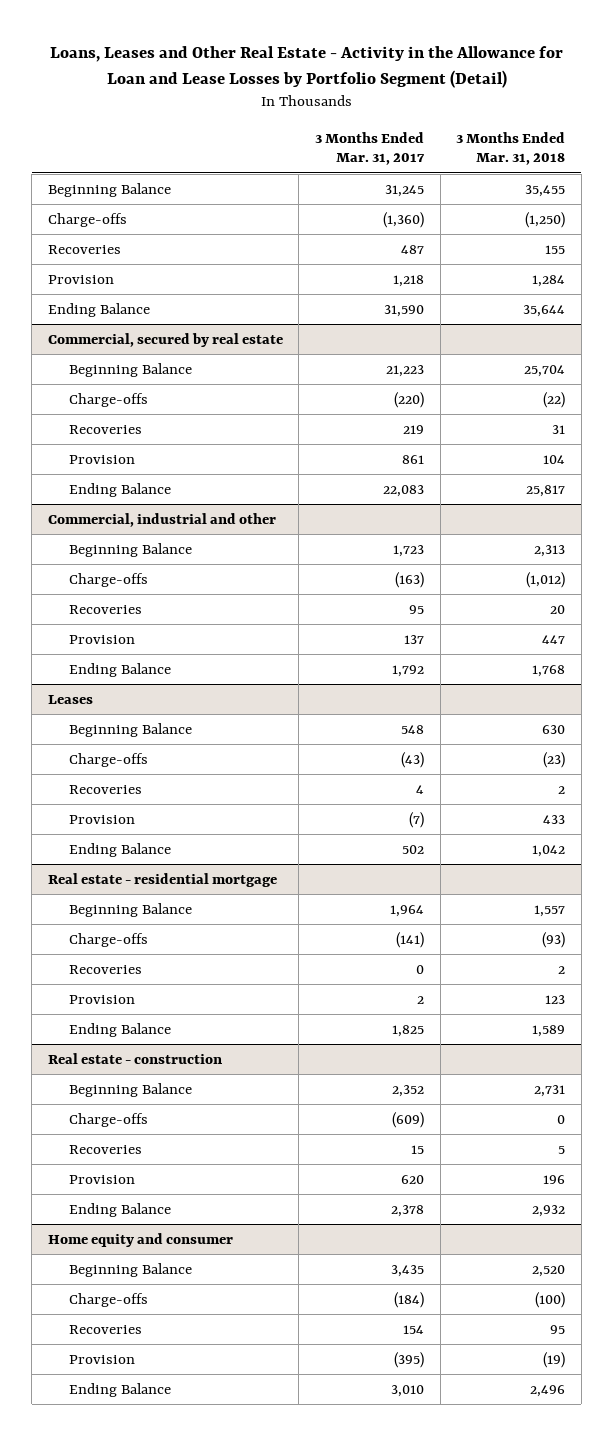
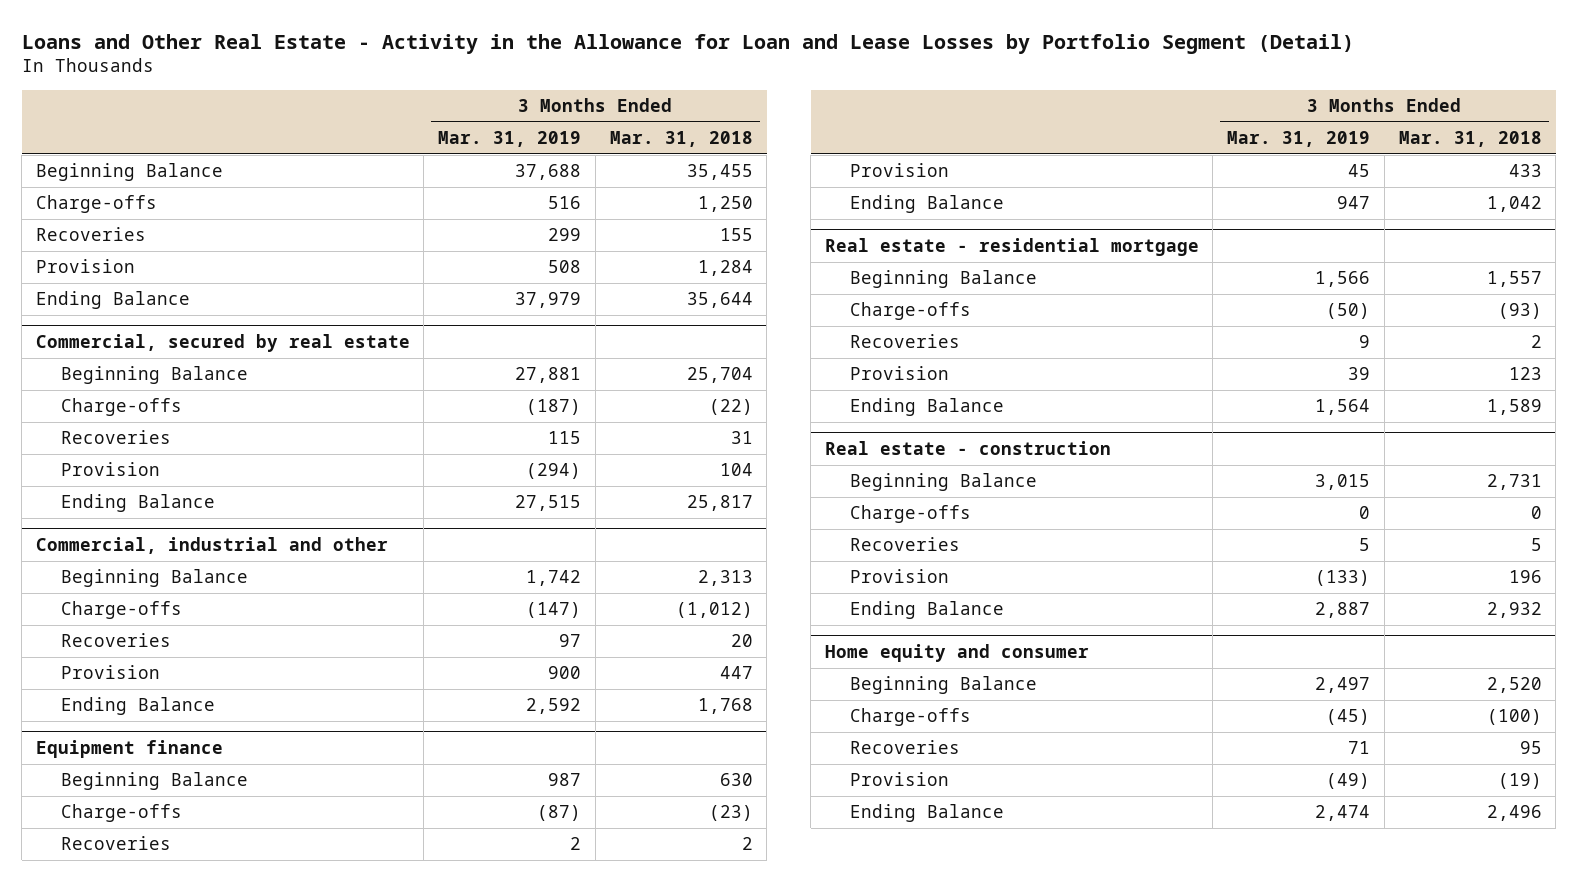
[49,45,563,88] Loans, Leases and Other Real Estate - Activity in the Allowance for Loan and Lease Losses by Portfolio Segment (Detail) -> [21,33,1354,54] Loans and Other Real Estate - Activity in the Allowance for Loan and Lease Losses by Portfolio Segment (Detail)
[315,131,426,166] 3 Months Ended Mar. 31, 2017 -> none
none -> [438,130,582,147] Mar. 31, 2019
[525,211,566,228] (1,250) -> [697,196,753,213] 1,250
[47,694,93,704] Leases -> [35,740,223,759] Equipment finance

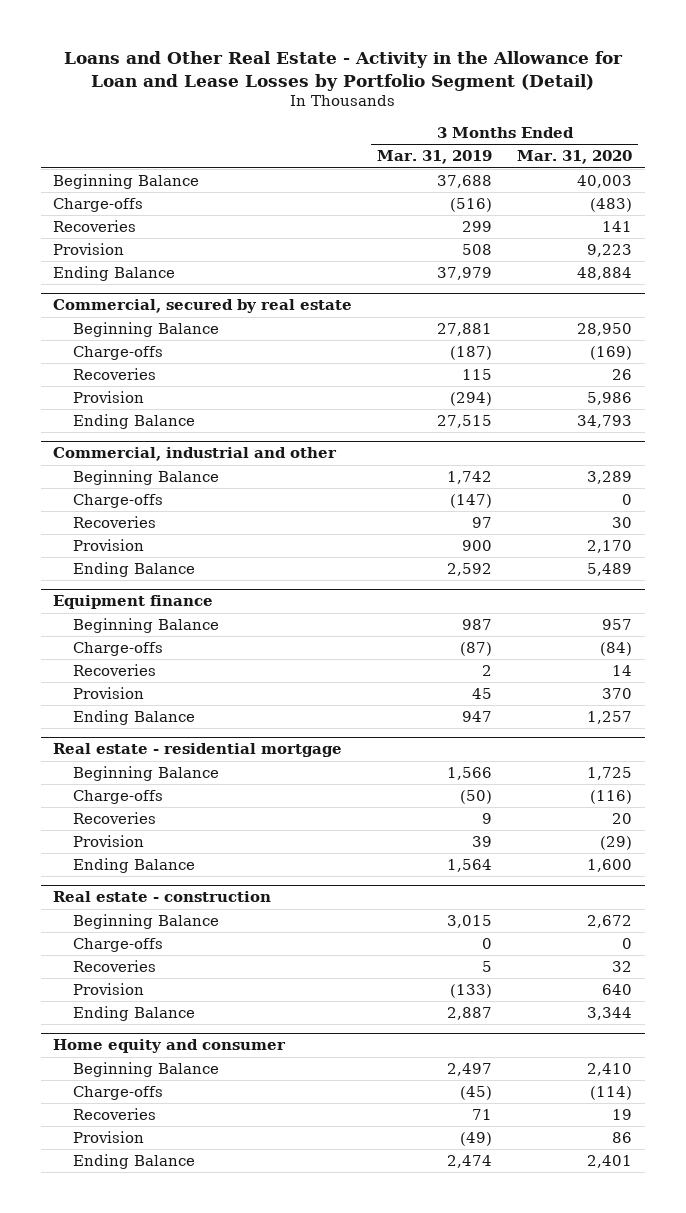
[609,130,753,147] Mar. 31, 2018 -> none
none -> [517,150,633,165] Mar. 31, 2020
[548,196,582,210] 516 -> [450,198,493,213] (516)

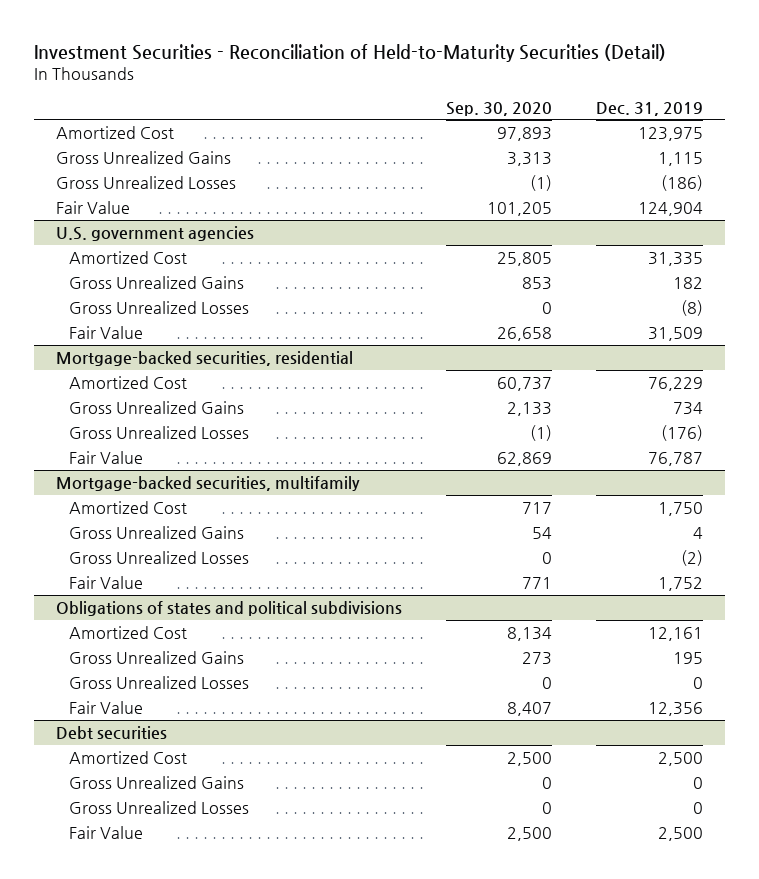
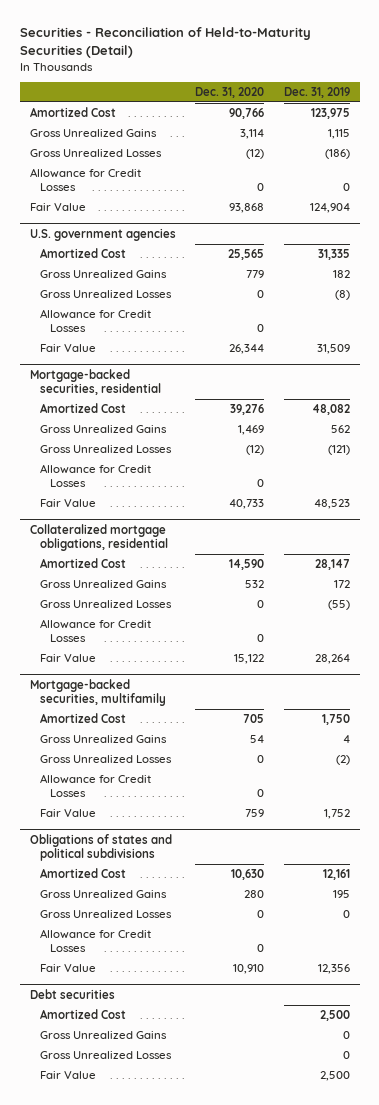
[33,44,666,63] Investment Securities - Reconciliation of Held-to-Maturity Securities (Detail) -> [19,27,311,59] Securities - Reconciliation of Held-to-Maturity Securities (Detail)
[445,101,552,116] Sep. 30, 2020 -> none
none -> [195,86,265,98] Dec. 31, 2020
none -> [29,167,141,191] Allowance for Credit Losses
none -> [39,308,151,332] Allowance for Credit Losses
[647,376,703,391] 76,229 -> [311,403,350,415] 48,082
[672,401,703,415] 734 -> [330,424,350,433] 562
[660,424,703,441] (176) -> [327,444,350,455] (121)
none -> [39,463,151,487] Allowance for Credit Losses
[647,451,703,466] 76,787 -> [313,498,350,509] 48,523
none -> [29,523,168,551] Collateralized mortgage obligations, residential
none -> [39,557,126,568] Amortized Cost
none -> [39,579,167,588] Gross Unrealized Gains
none -> [39,599,172,608] Gross Unrealized Losses
none -> [39,618,151,642] Allowance for Credit Losses
none -> [39,653,96,662] Fair Value
none -> [39,773,151,797] Allowance for Credit Losses
none -> [39,928,151,952] Allowance for Credit Losses

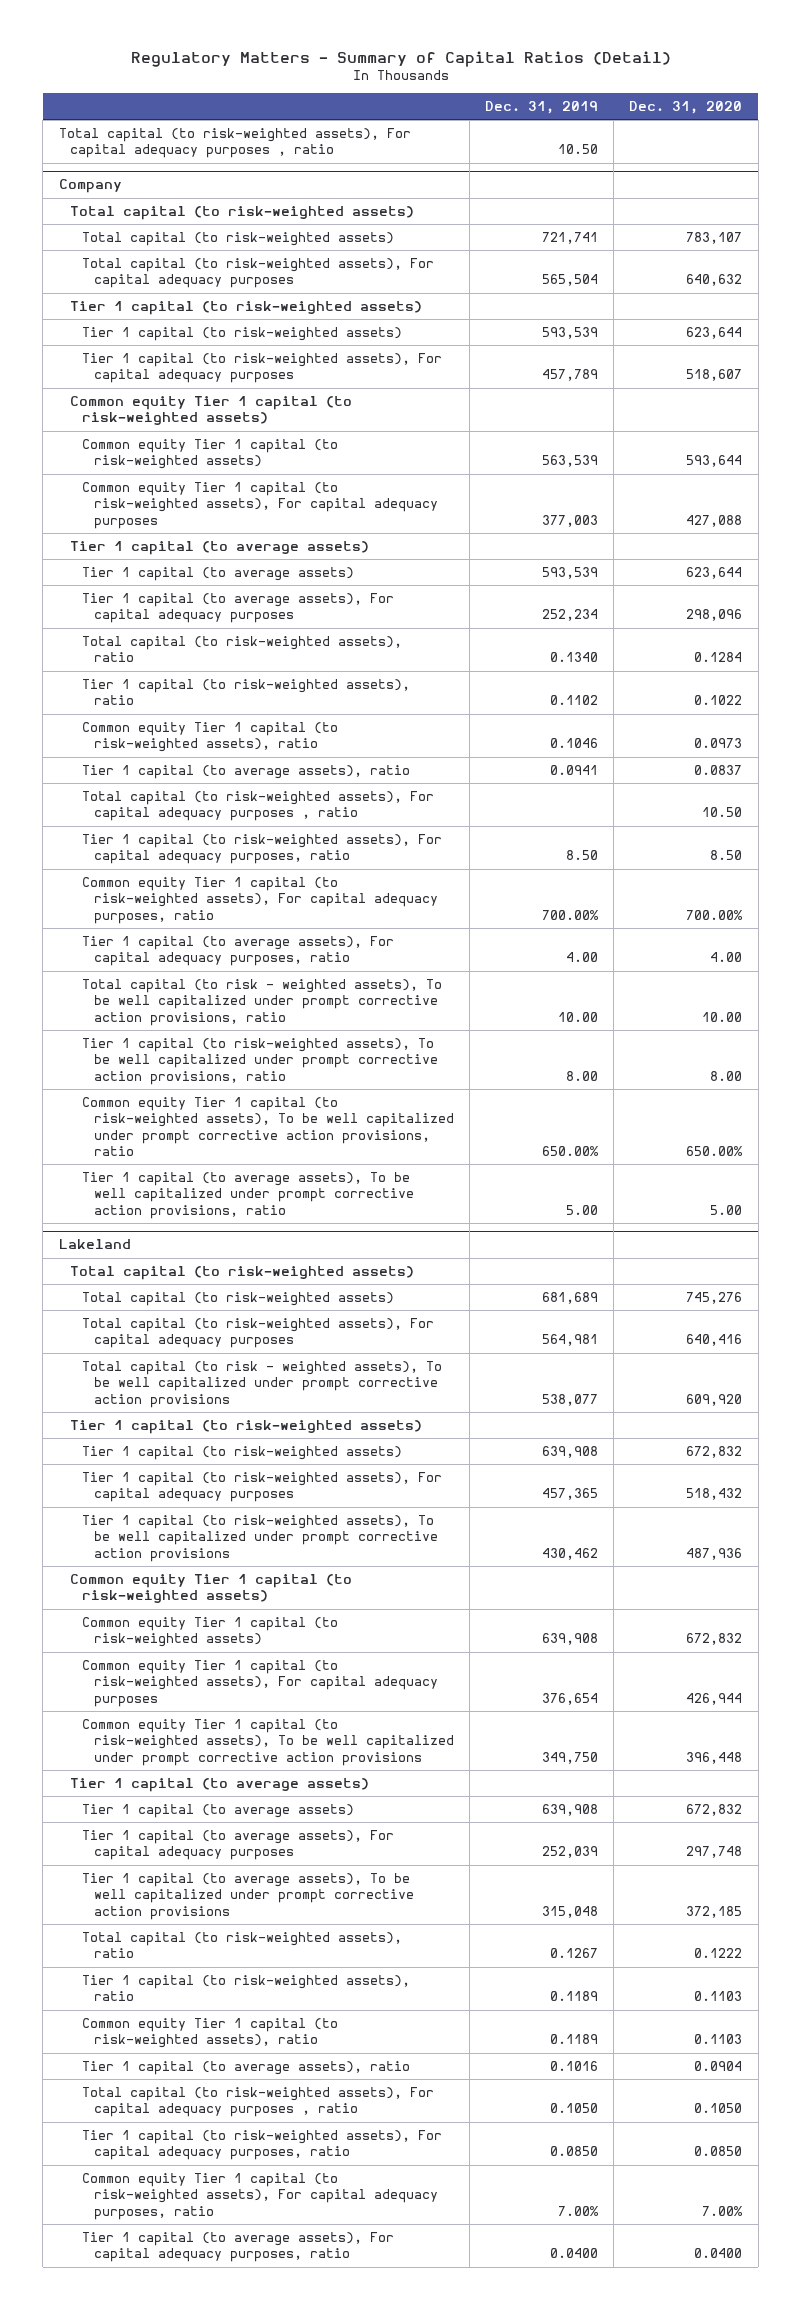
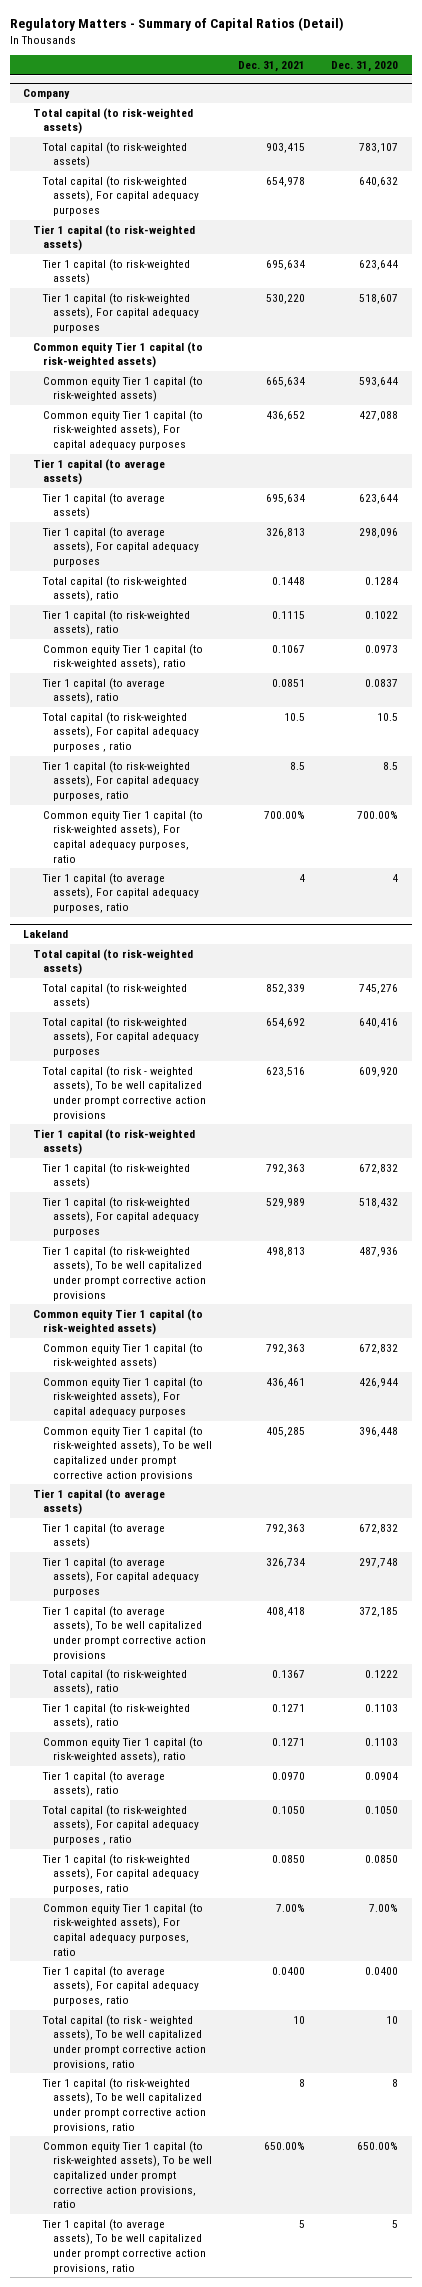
[485,100,599,114] Dec. 31, 2019 -> none
none -> [238,61,306,73] Dec. 31, 2021
[58,128,411,159] Total capital (to risk-weighted assets), For capital adequacy purposes , ratio -> none
[702,807,743,818] 10.50 -> [377,712,399,721] 10.5
[710,850,743,861] 8.50 -> [383,761,399,770] 8.5
[81,979,442,1026] Total capital (to risk - weighted assets), To be well capitalized under prompt corrective action provisions, ratio -> none
[81,1038,438,1085] Tier 1 capital (to risk-weighted assets), To be well capitalized under prompt corrective action provisions, ratio -> none
[81,1097,454,1157] Common equity Tier 1 capital (to risk-weighted assets), To be well capitalized under prompt corrective action provisions, ratio -> none
[81,1172,414,1219] Tier 1 capital (to average assets), To be well capitalized under prompt corrective action provisions, ratio -> none
[710,952,743,963] 4.00 -> [392,873,399,882] 4
none -> [42,2014,206,2070] Total capital (to risk - weighted assets), To be well capitalized under prompt corrective action provisions, ratio
none -> [42,2077,206,2133] Tier 1 capital (to risk-weighted assets), To be well capitalized under prompt corrective action provisions, ratio
none -> [43,2140,212,2209] Common equity Tier 1 capital (to risk-weighted assets), To be well capitalized under prompt corrective action provisions, ratio
none -> [42,2218,206,2274] Tier 1 capital (to average assets), To be well capitalized under prompt corrective action provisions, ratio

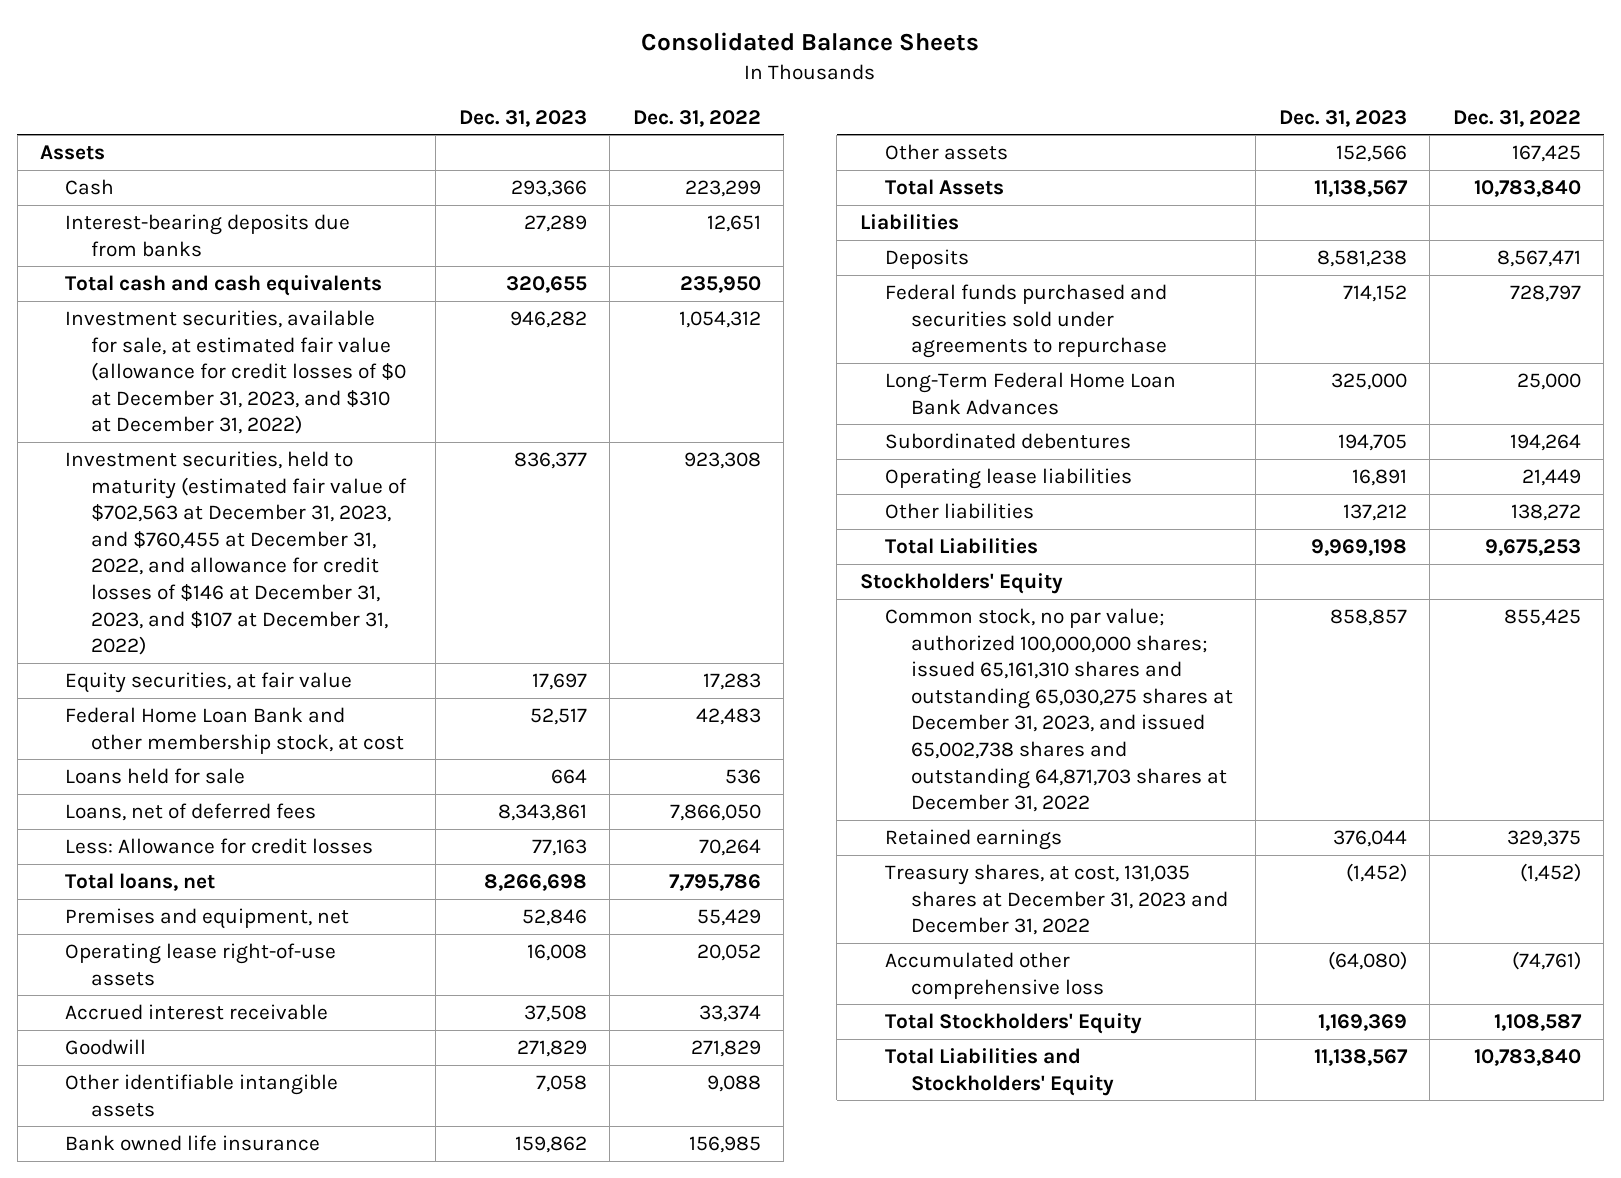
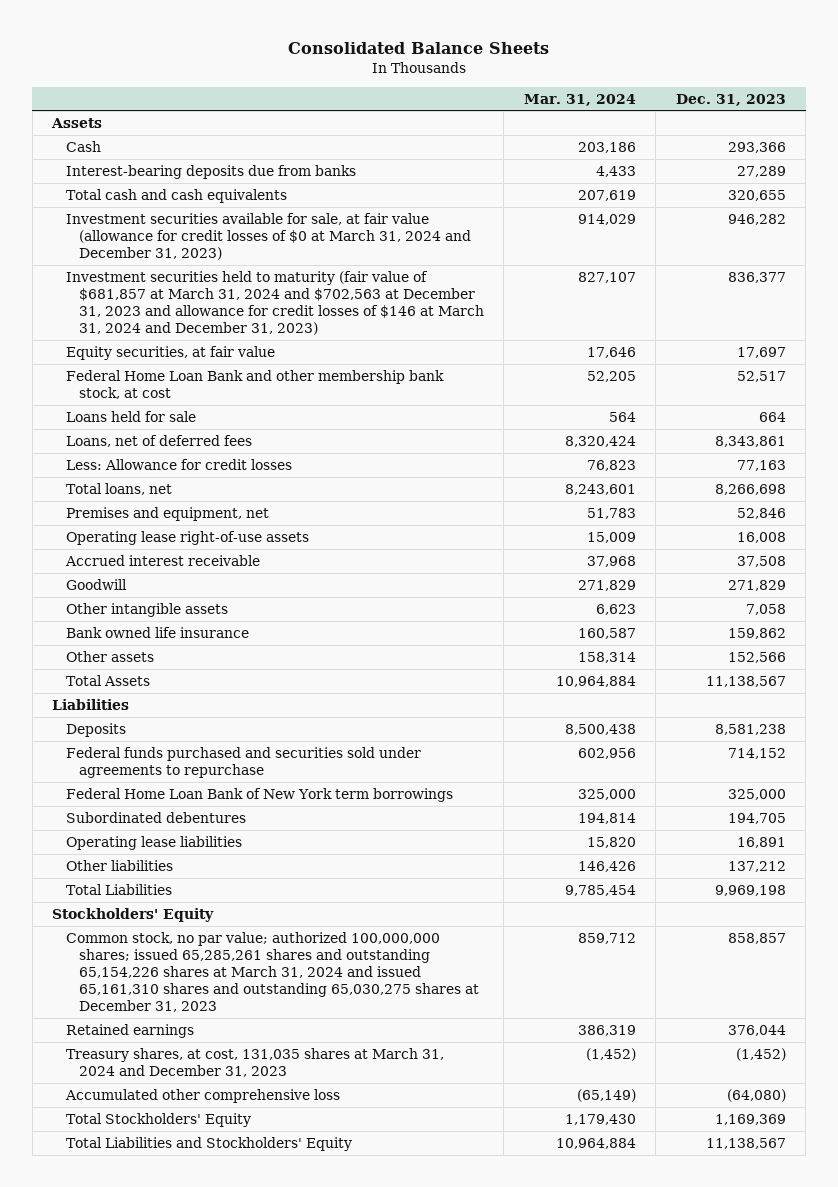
[632,109,761,127] Dec. 31, 2022 -> none
none -> [523,93,636,106] Mar. 31, 2024
[65,309,406,435] Investment securities, available for sale, at estimated fair value (allowance for credit losses of $0 at December 31, 2023, and $310 at December 31, 2022) -> [65,212,471,260] Investment securities available for sale, at fair value (allowance for credit losses of $0 at March 31, 2024 and December 31, 2023)
[65,450,407,656] Investment securities, held to maturity (estimated fair value of $702,563 at December 31, 2023, and $760,455 at December 31, 2022, and allowance for credit losses of $146 at December 31, 2023, and $107 at December 31, 2022) -> [65,270,484,335] Investment securities held to maturity (fair value of $681,857 at March 31, 2024 and $702,563 at December 31, 2023 and allowance for credit losses of $146 at March 31, 2024 and December 31, 2023)
[65,706,404,754] Federal Home Loan Bank and other membership stock, at cost -> [65,369,444,399] Federal Home Loan Bank and other membership bank stock, at cost
[65,1073,339,1117] Other identifiable intangible assets -> [65,602,228,617] Other intangible assets
[885,371,1177,415] Long-Term Federal Home Loan Bank Advances -> [65,787,453,802] Federal Home Loan Bank of New York term borrowings
[885,607,1233,813] Common stock, no par value; authorized 100,000,000 shares; issued 65,161,310 shares and outstanding 65,030,275 shares at December 31, 2023, and issued 65,002,738 shares and outstanding 64,871,703 shares at December 31, 2022 -> [65,931,479,1012] Common stock, no par value; authorized 100,000,000 shares; issued 65,285,261 shares and outstanding 65,154,226 shares at March 31, 2024 and issued 65,161,310 shares and outstanding 65,030,275 shares at December 31, 2023
[885,863,1228,936] Treasury shares, at cost, 131,035 shares at December 31, 2023 and December 31, 2022 -> [65,1047,444,1077] Treasury shares, at cost, 131,035 shares at March 31, 2024 and December 31, 2023

